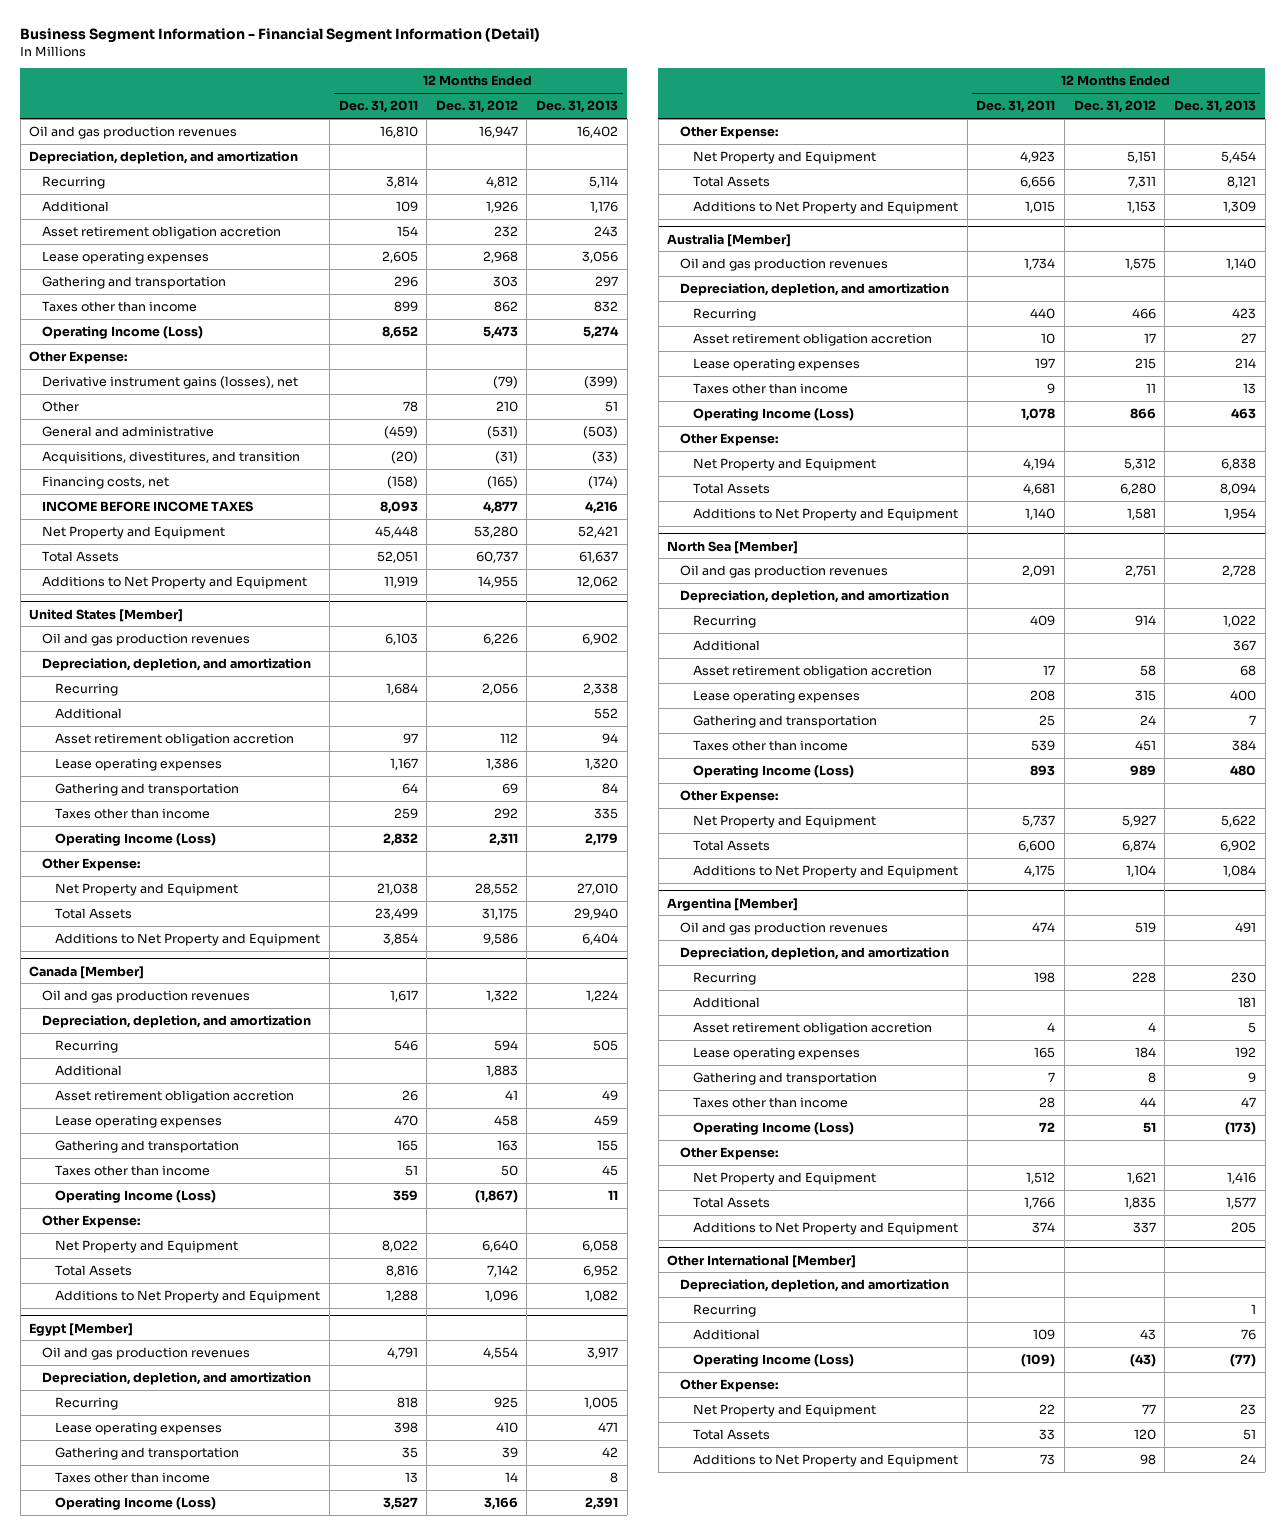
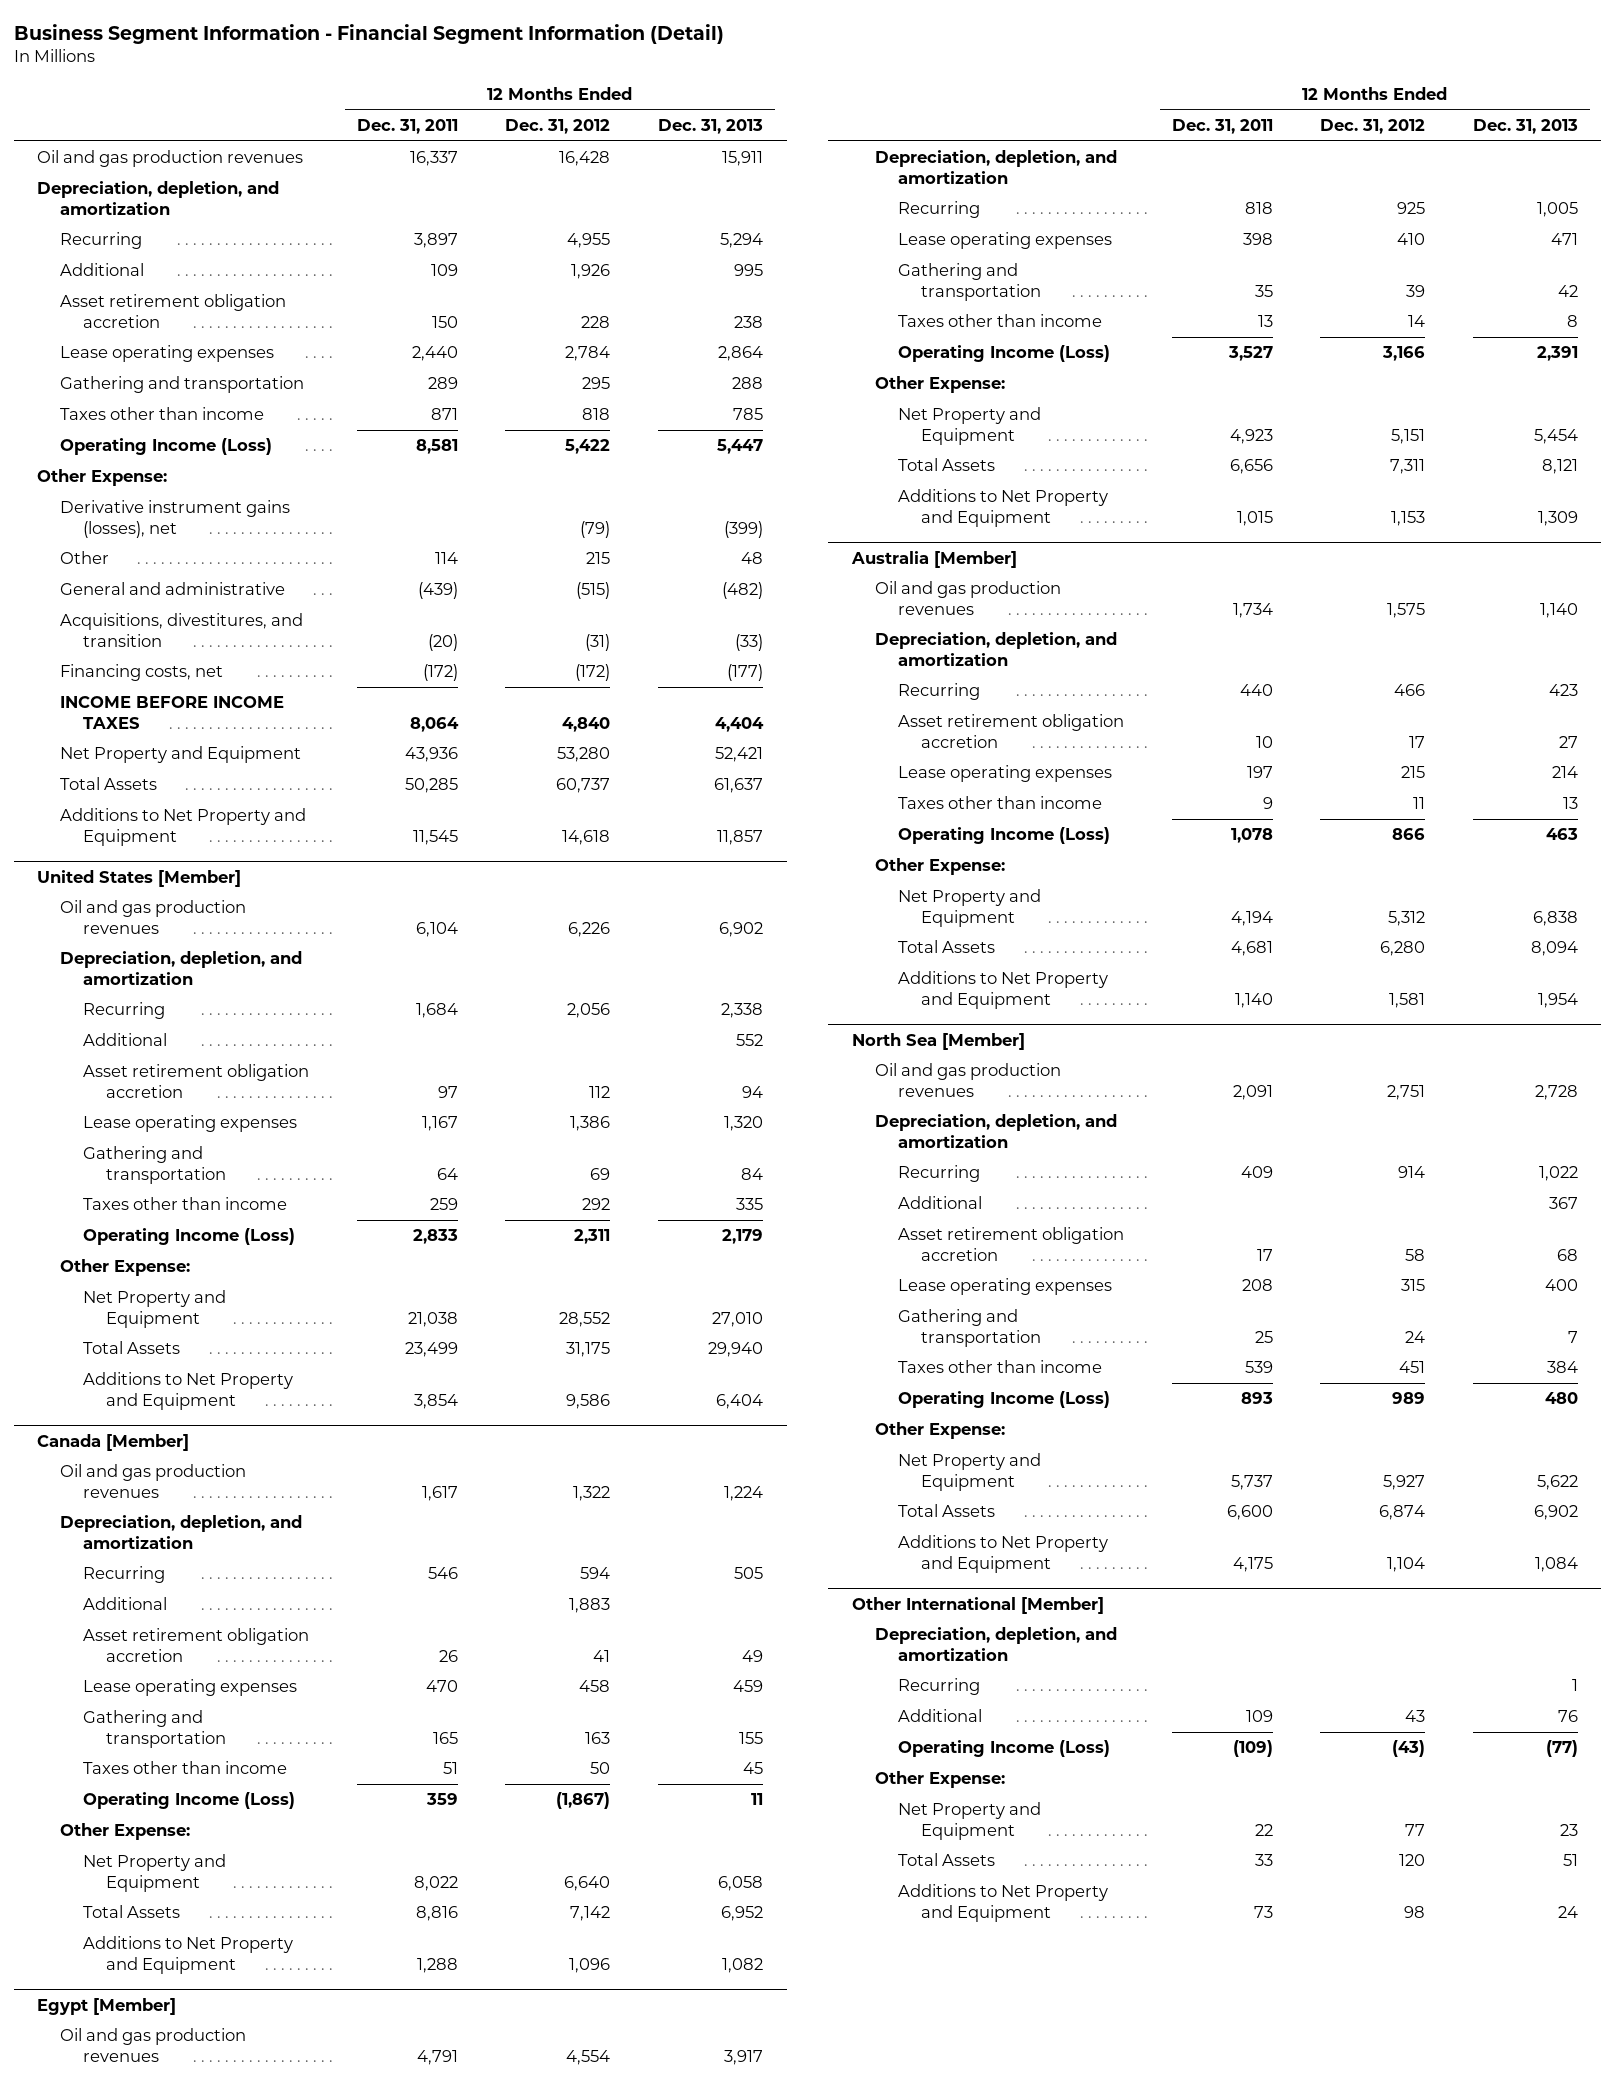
[379,125,418,138] 16,810 -> [409,151,458,167] 16,337
[478,125,518,138] 16,947 -> [559,151,611,167] 16,428
[577,125,619,138] 16,402 -> [721,151,763,167] 15,911
[385,175,418,188] 3,814 -> [413,233,458,249] 3,897
[485,175,518,188] 4,812 -> [567,233,611,249] 4,955
[589,175,619,188] 5,114 -> [719,233,763,249] 5,294
[590,200,619,213] 1,176 -> [733,264,763,277] 995
[396,225,418,237] 154 -> [431,315,458,328] 150
[493,225,518,237] 232 -> [581,315,611,328] 228
[594,225,619,237] 243 -> [733,315,763,328] 238
[381,250,418,263] 2,605 -> [411,346,458,362] 2,440
[482,250,518,263] 2,968 -> [565,346,611,362] 2,784
[582,250,619,263] 3,056 -> [717,346,763,362] 2,864
[393,275,418,287] 296 -> [427,377,458,390] 289
[492,275,518,287] 303 -> [582,377,611,390] 295
[595,275,619,287] 297 -> [731,377,763,390] 288
[393,300,418,312] 899 -> [430,408,458,421] 871
[493,300,518,312] 862 -> [582,408,611,421] 818
[594,300,619,312] 832 -> [732,408,763,421] 785
[381,325,418,339] 8,652 -> [415,439,458,455] 8,581
[482,325,518,339] 5,473 -> [565,439,611,455] 5,422
[583,325,620,339] 5,274 -> [716,439,763,455] 5,447
[402,400,418,412] 78 -> [434,552,458,565] 114
[495,400,518,412] 210 -> [586,552,611,565] 215
[605,400,619,412] 51 -> [740,552,763,565] 48
[383,425,418,439] (459) -> [417,582,458,600] (439)
[486,425,518,439] (531) -> [576,582,611,600] (515)
[583,425,619,439] (503) -> [721,582,763,600] (482)
[386,475,418,489] (158) -> [422,664,458,682] (172)
[486,475,518,489] (165) -> [575,664,611,682] (172)
[588,475,619,489] (174) -> [726,664,763,682] (177)
[379,500,418,514] 8,093 -> [409,716,459,732] 8,064
[482,500,518,514] 4,877 -> [562,716,611,732] 4,840
[585,500,619,514] 4,216 -> [714,716,764,732] 4,404
[374,525,418,538] 45,448 -> [404,747,458,763] 43,936
[376,550,418,563] 52,051 -> [404,778,458,794] 50,285
[383,575,418,588] 11,919 -> [412,829,458,845] 11,545
[477,575,518,588] 14,955 -> [562,829,611,845] 14,618
[577,575,619,588] 12,062 -> [716,829,763,845] 11,857
[384,632,418,645] 6,103 -> [415,921,458,937] 6,104
[382,832,418,846] 2,832 -> [412,1229,458,1245] 2,833
[667,897,799,911] Argentina [Member] -> none
[680,921,889,935] Oil and gas production revenues -> none
[680,946,950,960] Depreciation, depletion, and amortization -> none
[693,971,757,985] Recurring -> none
[693,996,761,1008] Additional -> none
[693,1021,933,1035] Asset retirement obligation accretion -> none
[693,1046,861,1060] Lease operating expenses -> none
[693,1071,878,1085] Gathering and transportation -> none
[693,1096,849,1108] Taxes other than income -> none
[693,1121,855,1135] Operating Income (Loss) -> none
[680,1146,779,1160] Other Expense: -> none
[693,1171,877,1185] Net Property and Equipment -> none
[693,1196,771,1208] Total Assets -> none
[693,1221,959,1235] Additions to Net Property and Equipment -> none

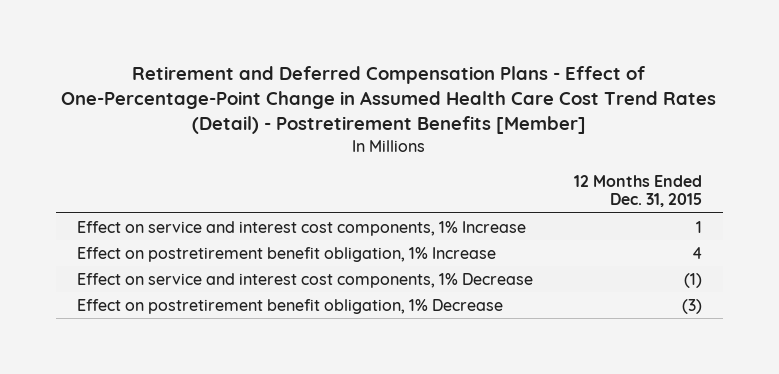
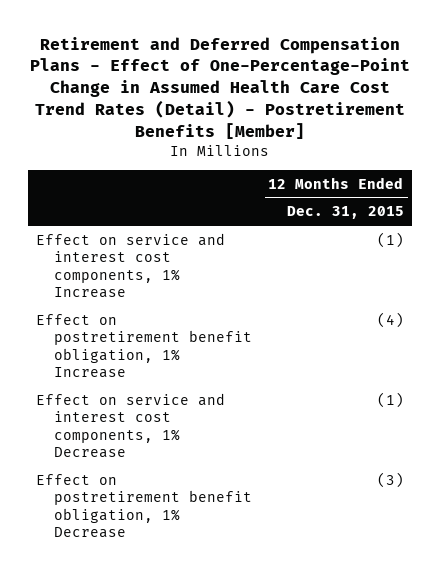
[696,220,703,233] 1 -> [376,231,404,248] (1)
[692,246,703,259] 4 -> [376,311,404,328] (4)

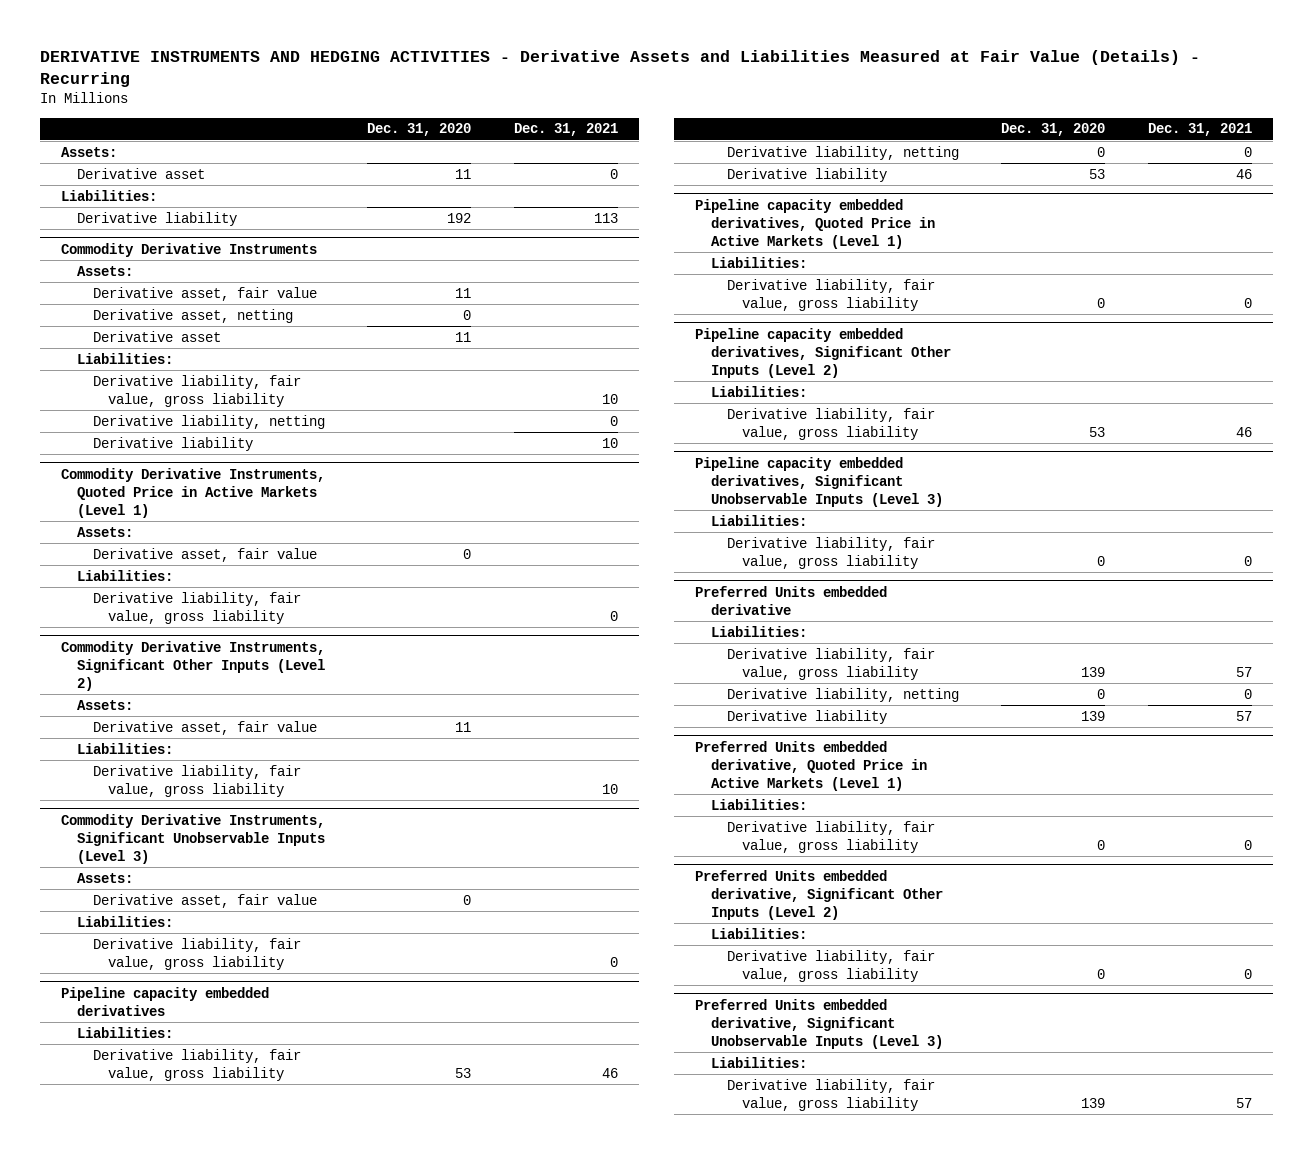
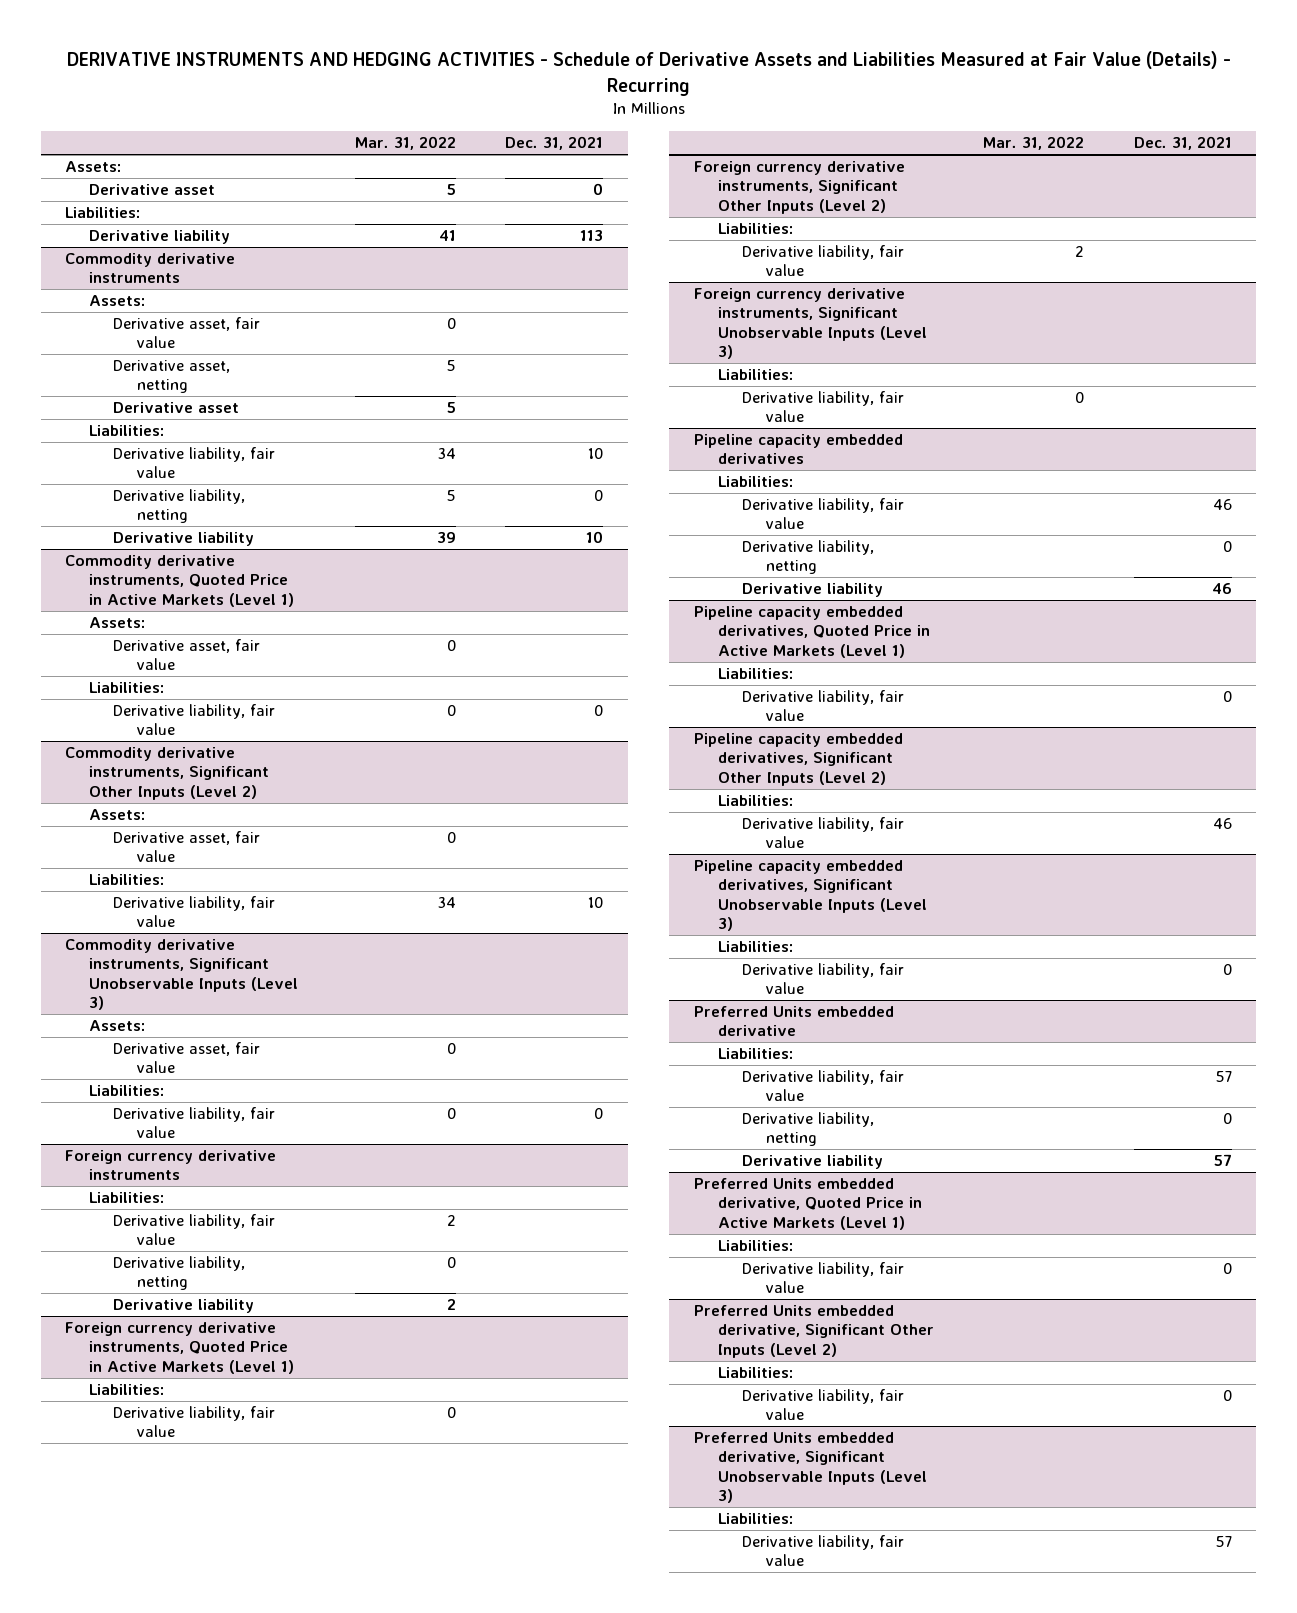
[40,50,1201,88] DERIVATIVE INSTRUMENTS AND HEDGING ACTIVITIES - Derivative Assets and Liabilities Measured at Fair Value (Details) - Recurring -> [66,51,1231,97] DERIVATIVE INSTRUMENTS AND HEDGING ACTIVITIES - Schedule of Derivative Assets and Liabilities Measured at Fair Value (Details) - Recurring
[367,123,472,137] Dec. 31, 2020 -> none
none -> [354,136,456,151] Mar. 31, 2022
[61,242,318,257] Commodity Derivative Instruments -> [65,253,236,284] Commodity derivative instruments
[92,374,301,407] Derivative liability, fair value, gross liability -> [113,447,276,479] Derivative liability, fair value
[61,467,326,518] Commodity Derivative Instruments, Quoted Price in Active Markets (Level 1) -> [65,555,295,607] Commodity derivative instruments, Quoted Price in Active Markets (Level 1)
[92,591,301,624] Derivative liability, fair value, gross liability -> [113,704,276,736] Derivative liability, fair value
[61,640,326,691] Commodity Derivative Instruments, Significant Other Inputs (Level 2) -> [65,747,270,800] Commodity derivative instruments, Significant Other Inputs (Level 2)
[92,764,301,797] Derivative liability, fair value, gross liability -> [113,896,276,928] Derivative liability, fair value
[61,813,326,864] Commodity Derivative Instruments, Significant Unobservable Inputs (Level 3) -> [65,939,299,1010] Commodity derivative instruments, Significant Unobservable Inputs (Level 3)
[92,937,301,970] Derivative liability, fair value, gross liability -> [113,1107,276,1139] Derivative liability, fair value
none -> [65,1150,277,1181] Foreign currency derivative instruments
none -> [89,1192,165,1204] Liabilities:
none -> [113,1214,276,1246] Derivative liability, fair value
none -> [113,1256,246,1291] Derivative liability, netting
none -> [113,1299,255,1314] Derivative liability
none -> [65,1322,295,1374] Foreign currency derivative instruments, Quoted Price in Active Markets (Level 1)
none -> [89,1384,165,1396] Liabilities:
none -> [113,1406,276,1438] Derivative liability, fair value
none -> [693,161,905,214] Foreign currency derivative instruments, Significant Other Inputs (Level 2)
none -> [717,223,793,235] Liabilities:
none -> [741,245,904,277] Derivative liability, fair value
none -> [693,288,927,359] Foreign currency derivative instruments, Significant Unobservable Inputs (Level 3)
none -> [717,369,793,381] Liabilities:
none -> [741,391,904,423] Derivative liability, fair value
[92,1048,301,1081] Derivative liability, fair value, gross liability -> [741,498,904,530] Derivative liability, fair value
[726,278,935,311] Derivative liability, fair value, gross liability -> [741,690,904,722] Derivative liability, fair value
[726,407,935,440] Derivative liability, fair value, gross liability -> [741,817,904,849] Derivative liability, fair value
[726,536,935,569] Derivative liability, fair value, gross liability -> [741,963,904,995] Derivative liability, fair value
[726,647,935,680] Derivative liability, fair value, gross liability -> [741,1070,904,1102] Derivative liability, fair value
[726,820,935,853] Derivative liability, fair value, gross liability -> [741,1262,904,1294] Derivative liability, fair value
[726,949,935,982] Derivative liability, fair value, gross liability -> [741,1389,904,1421] Derivative liability, fair value
[726,1078,935,1111] Derivative liability, fair value, gross liability -> [741,1535,904,1567] Derivative liability, fair value

